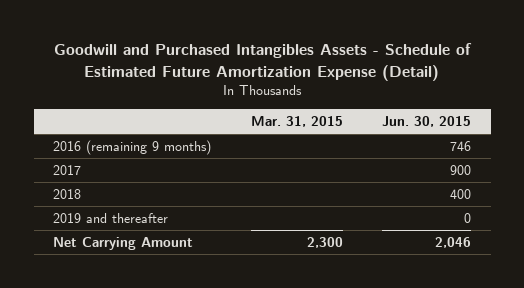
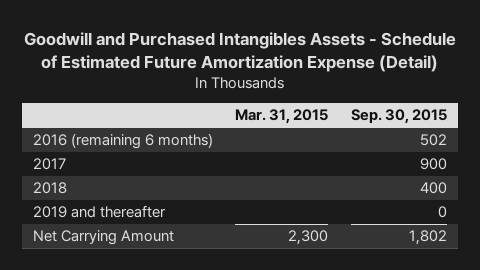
[381,115,471,127] Jun. 30, 2015 -> none
none -> [350,109,447,125] Sep. 30, 2015
[53,139,212,155] 2016 (remaining 9 months) -> [33,133,214,150] 2016 (remaining 6 months)

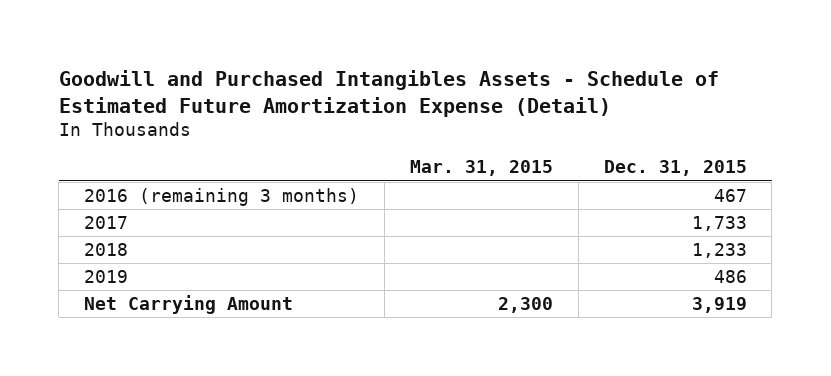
[350,109,447,125] Sep. 30, 2015 -> none
none -> [603,160,747,177] Dec. 31, 2015
[33,133,214,150] 2016 (remaining 6 months) -> [84,187,360,206] 2016 (remaining 3 months)
[33,205,167,219] 2019 and thereafter -> none
none -> [84,269,129,283] 2019

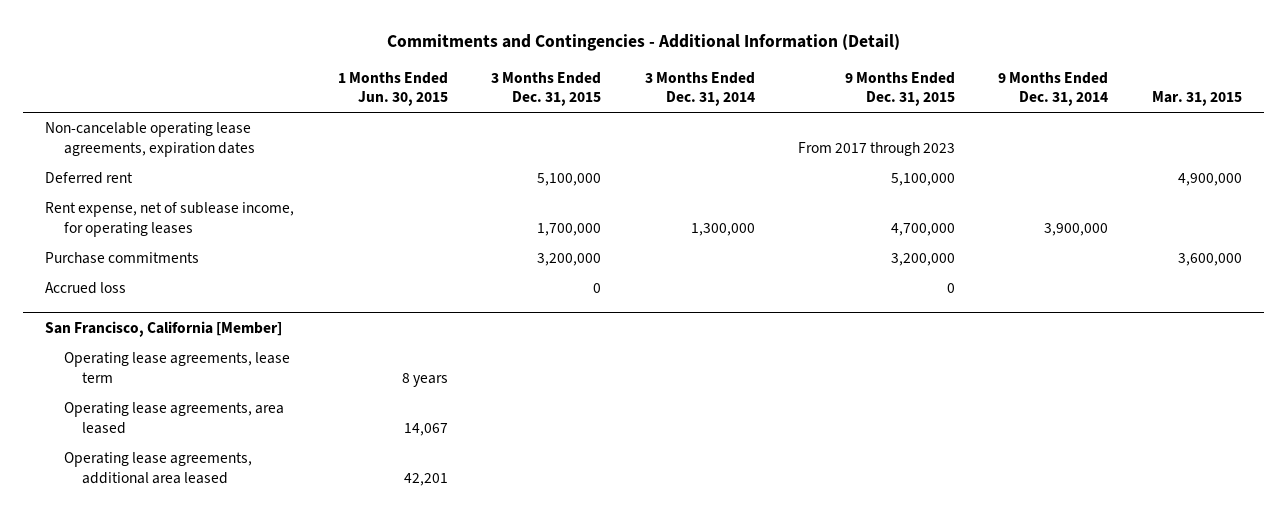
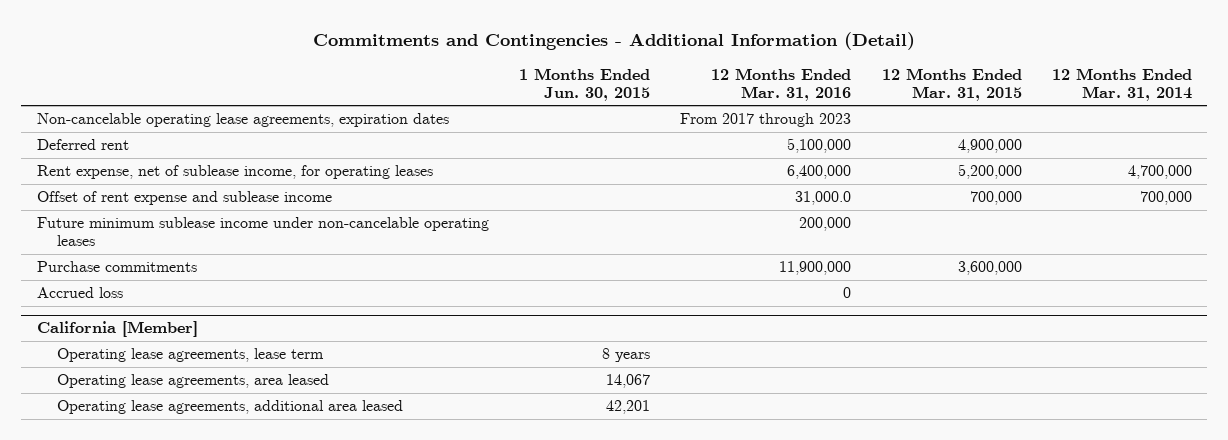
[491,71,602,107] 3 Months Ended Dec. 31, 2015 -> none
[644,71,755,107] 3 Months Ended Dec. 31, 2014 -> none
[844,71,955,107] 9 Months Ended Dec. 31, 2015 -> none
[998,71,1109,107] 9 Months Ended Dec. 31, 2014 -> none
[1151,91,1242,107] Mar. 31, 2015 -> none
none -> [711,67,852,101] 12 Months Ended Mar. 31, 2016
none -> [881,67,1022,101] 12 Months Ended Mar. 31, 2015
none -> [1051,67,1192,101] 12 Months Ended Mar. 31, 2014
none -> [36,191,332,206] Offset of rent expense and sublease income
none -> [36,217,489,247] Future minimum sublease income under non-cancelable operating leases
[45,321,283,338] San Francisco, California [Member] -> [36,321,198,338] California [Member]

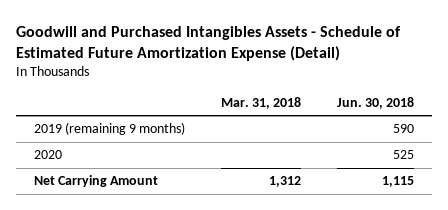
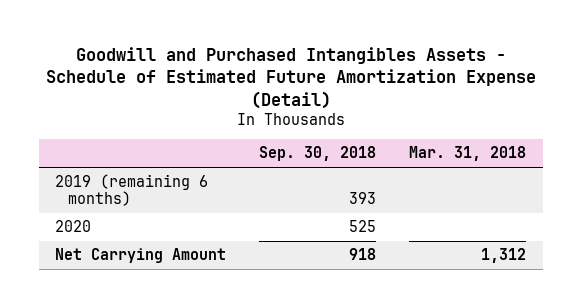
[336,96,414,109] Jun. 30, 2018 -> none
none -> [259,146,377,162] Sep. 30, 2018
[33,122,185,136] 2019 (remaining 9 months) -> [55,174,209,207] 2019 (remaining 6 months)

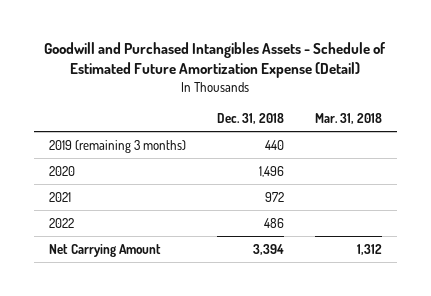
[259,146,377,162] Sep. 30, 2018 -> none
none -> [216,112,284,124] Dec. 31, 2018
[55,174,209,207] 2019 (remaining 6 months) -> [49,139,187,153] 2019 (remaining 3 months)
none -> [49,191,72,202] 2021
none -> [49,217,75,228] 2022

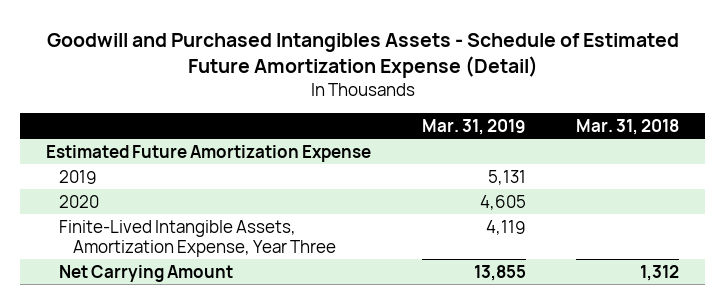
[216,112,284,124] Dec. 31, 2018 -> none
none -> [421,118,526,135] Mar. 31, 2019
[49,139,187,153] 2019 (remaining 3 months) -> none
none -> [45,144,371,162] Estimated Future Amortization Expense
none -> [59,169,98,184] 2019
[49,217,75,228] 2022 -> none
[49,191,72,202] 2021 -> [59,219,336,257] Finite-Lived Intangible Assets, Amortization Expense, Year Three

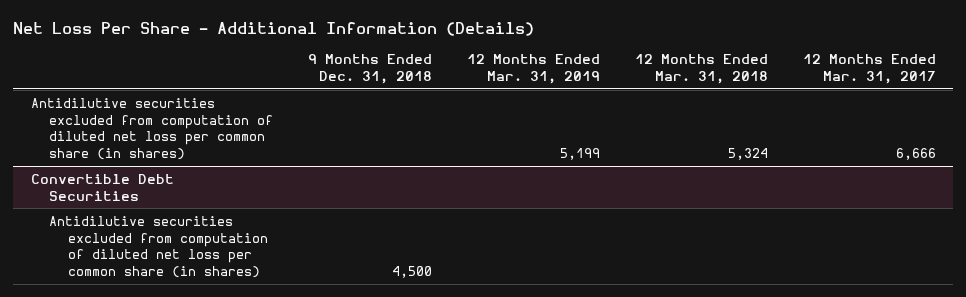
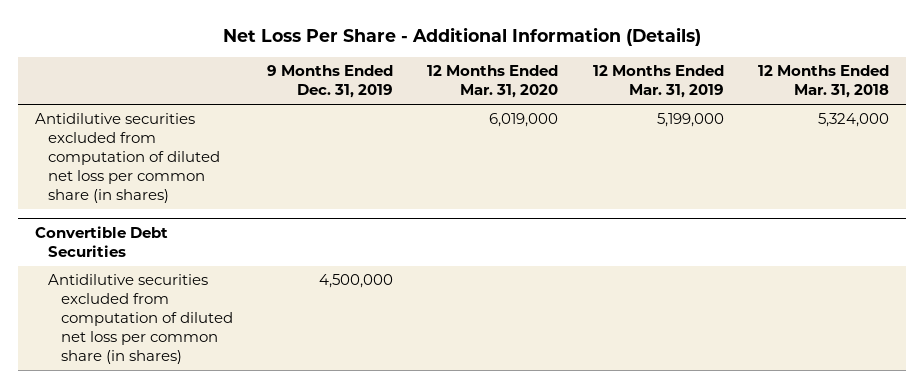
[308,54,433,85] 9 Months Ended Dec. 31, 2018 -> none
[802,54,936,85] 12 Months Ended Mar. 31, 2017 -> none
none -> [267,65,394,99] 9 Months Ended Dec. 31, 2019
none -> [427,65,559,99] 12 Months Ended Mar. 31, 2020
[559,148,600,161] 5,199 -> [656,113,724,128] 5,199,000
[727,148,768,161] 5,324 -> [817,113,889,128] 5,324,000

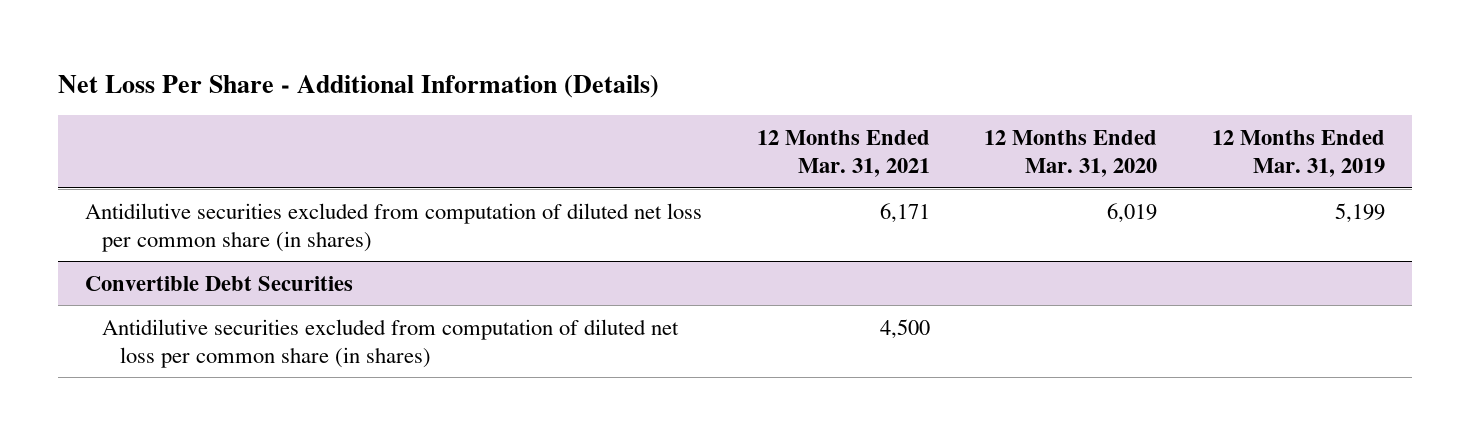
[267,65,394,99] 9 Months Ended Dec. 31, 2019 -> none
[757,65,889,99] 12 Months Ended Mar. 31, 2018 -> none
none -> [756,129,930,177] 12 Months Ended Mar. 31, 2021
[489,113,559,128] 6,019,000 -> [1107,202,1158,223] 6,019
[656,113,724,128] 5,199,000 -> [1334,202,1385,223] 5,199

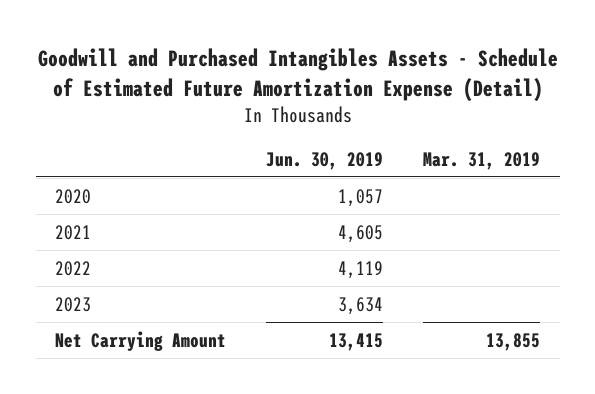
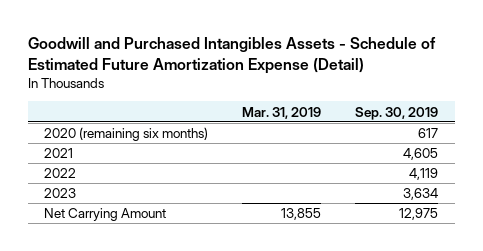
[266,151,384,170] Jun. 30, 2019 -> none
none -> [355,106,439,120] Sep. 30, 2019
[55,188,92,204] 2020 -> [44,127,209,142] 2020 (remaining six months)

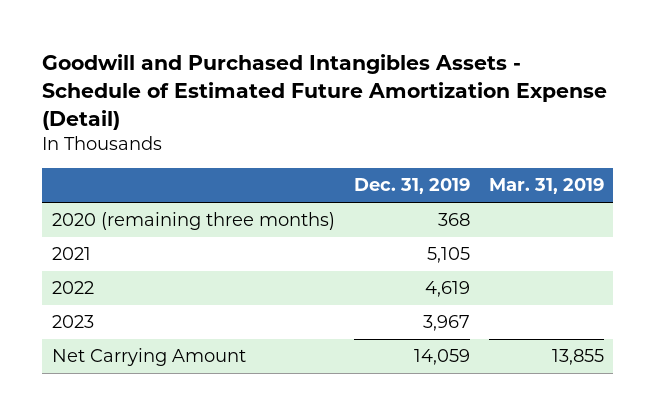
[355,106,439,120] Sep. 30, 2019 -> none
none -> [353,178,470,195] Dec. 31, 2019
[44,127,209,142] 2020 (remaining six months) -> [51,212,335,231] 2020 (remaining three months)

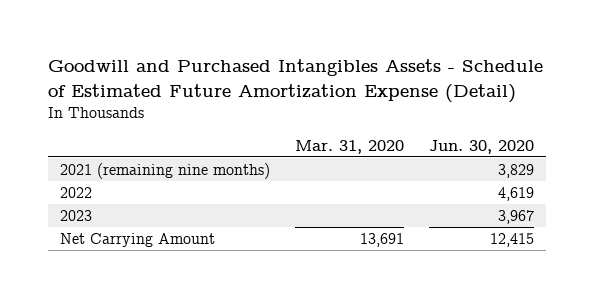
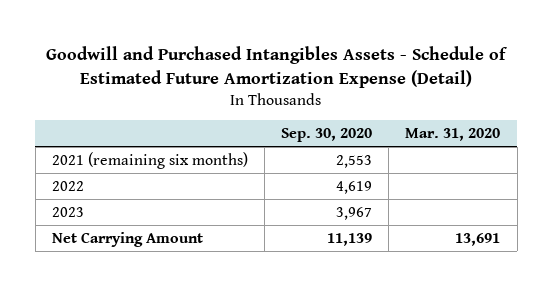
[429,139,535,154] Jun. 30, 2020 -> none
none -> [281,128,373,143] Sep. 30, 2020
[60,163,271,180] 2021 (remaining nine months) -> [51,151,248,169] 2021 (remaining six months)

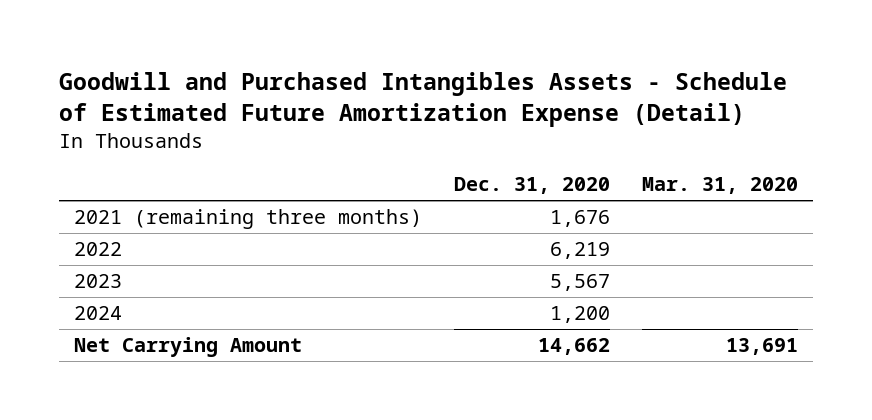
[281,128,373,143] Sep. 30, 2020 -> none
none -> [453,177,610,195] Dec. 31, 2020
[51,151,248,169] 2021 (remaining six months) -> [74,209,423,230] 2021 (remaining three months)
none -> [74,306,123,321] 2024

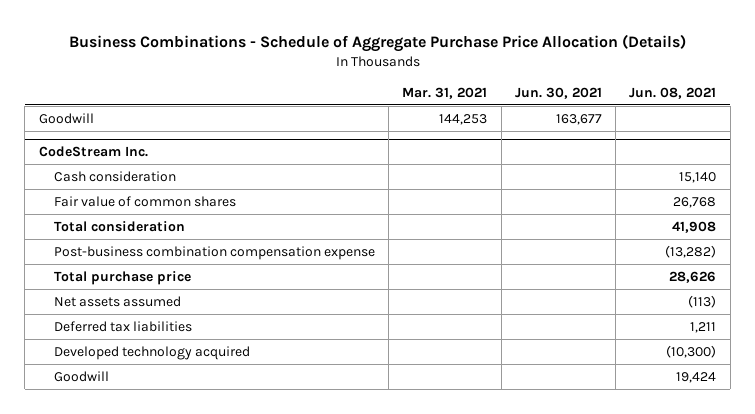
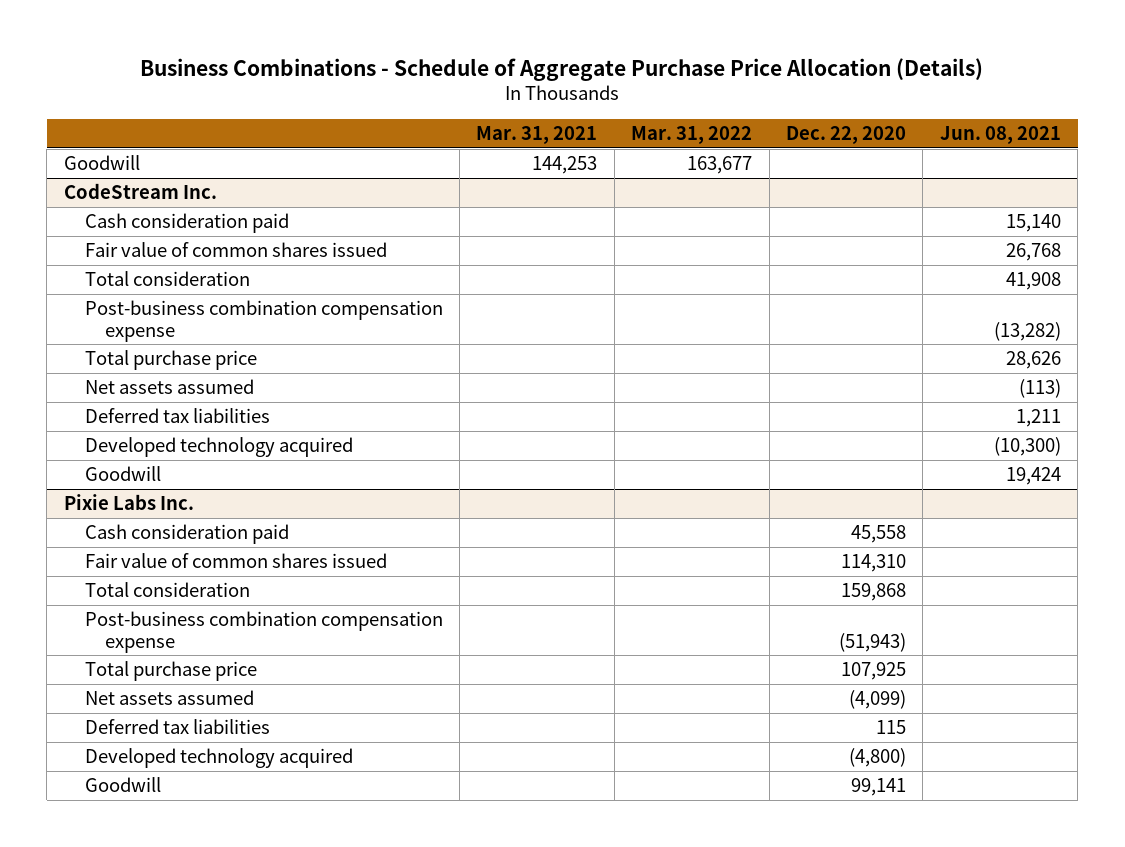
[514,86,602,99] Jun. 30, 2021 -> none
none -> [631,125,753,144] Mar. 31, 2022
none -> [786,125,907,144] Dec. 22, 2020
[53,170,176,182] Cash consideration -> [84,213,289,234] Cash consideration paid
[53,195,236,207] Fair value of common shares -> [84,242,387,258] Fair value of common shares issued
none -> [63,494,194,511] Pixie Labs Inc.
none -> [84,524,289,545] Cash consideration paid
none -> [84,553,387,569] Fair value of common shares issued
none -> [84,582,250,598] Total consideration
none -> [84,611,443,653] Post-business combination compensation expense
none -> [84,661,257,682] Total purchase price
none -> [84,690,254,706] Net assets assumed
none -> [84,719,270,735] Deferred tax liabilities
none -> [84,748,353,769] Developed technology acquired
none -> [84,777,161,793] Goodwill

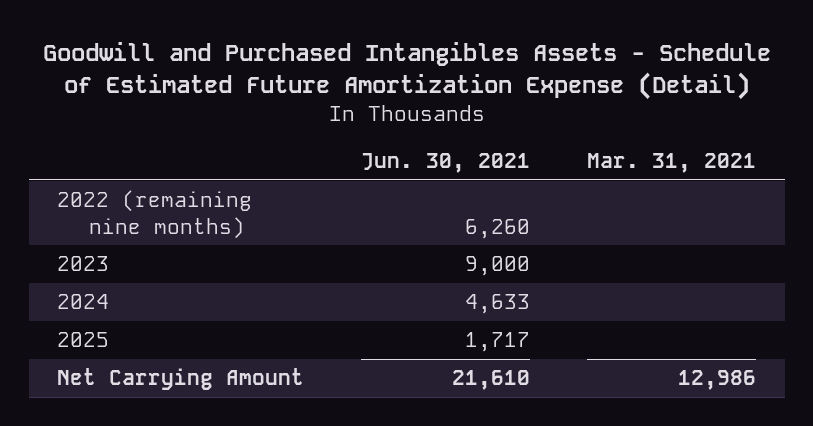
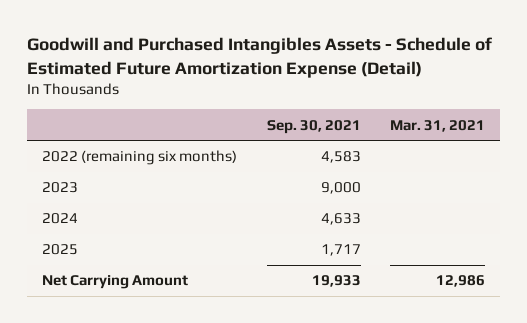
[361,153,531,174] Jun. 30, 2021 -> none
none -> [266,119,361,134] Sep. 30, 2021
[57,190,253,239] 2022 (remaining nine months) -> [41,150,237,166] 2022 (remaining six months)

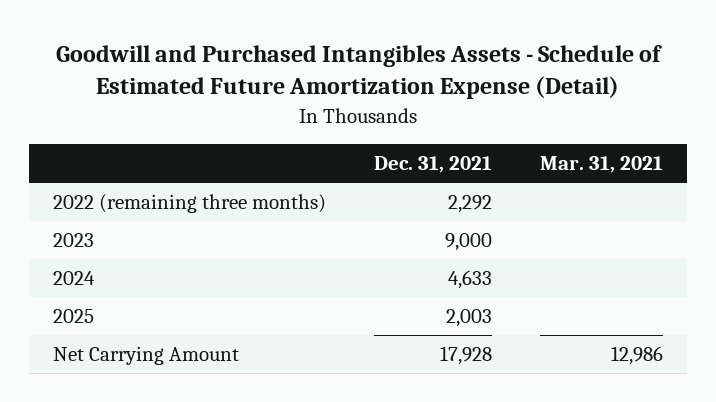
[266,119,361,134] Sep. 30, 2021 -> none
none -> [374,155,493,173] Dec. 31, 2021
[41,150,237,166] 2022 (remaining six months) -> [52,194,326,214] 2022 (remaining three months)

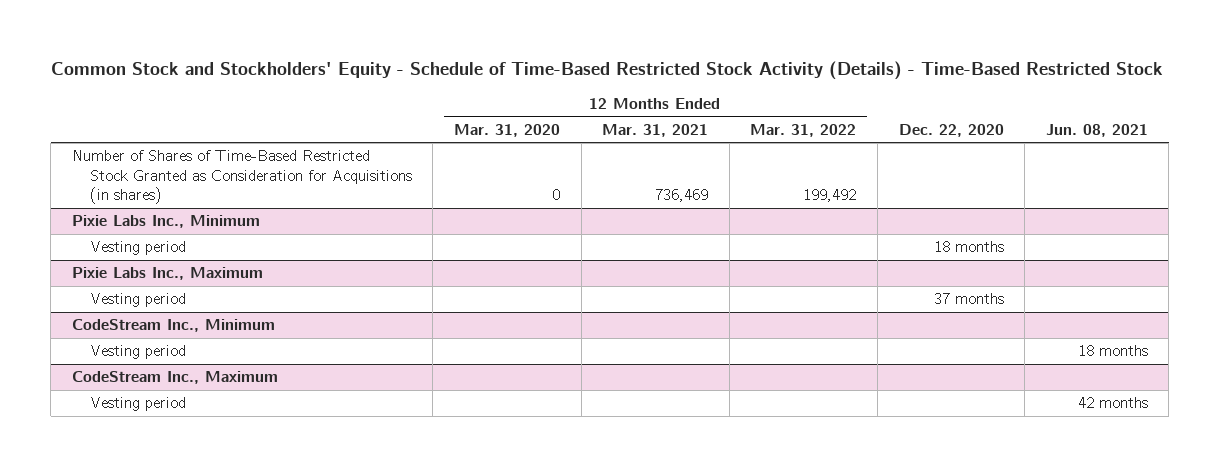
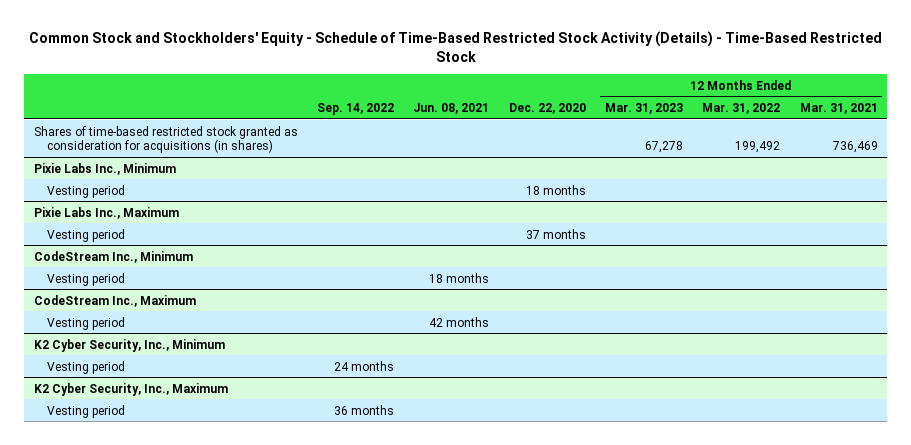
[454,123,561,137] Mar. 31, 2020 -> none
none -> [316,103,394,116] Sep. 14, 2022
none -> [604,103,683,115] Mar. 31, 2023
[71,150,412,205] Number of Shares of Time-Based Restricted Stock Granted as Consideration for Acquisitions (in shares) -> [33,125,298,154] Shares of time-based restricted stock granted as consideration for acquisitions (in shares)
none -> [33,338,225,352] K2 Cyber Security, Inc., Minimum
none -> [47,360,126,374] Vesting period
none -> [33,382,228,396] K2 Cyber Security, Inc., Maximum
none -> [47,404,126,418] Vesting period

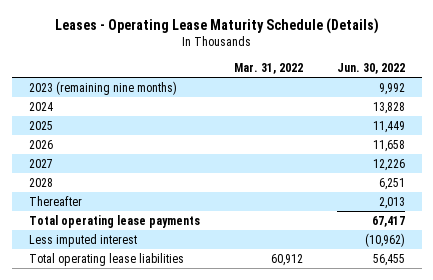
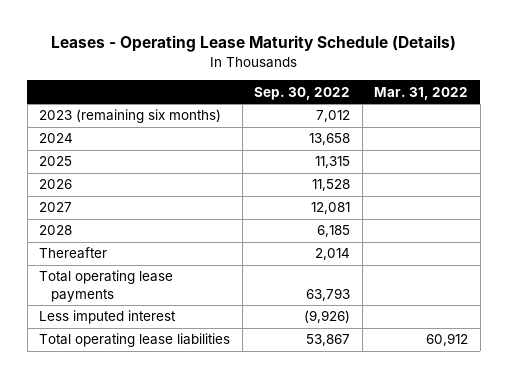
[336,63,405,75] Jun. 30, 2022 -> none
none -> [254,86,351,100] Sep. 30, 2022
[28,80,177,95] 2023 (remaining nine months) -> [39,109,222,124] 2023 (remaining six months)

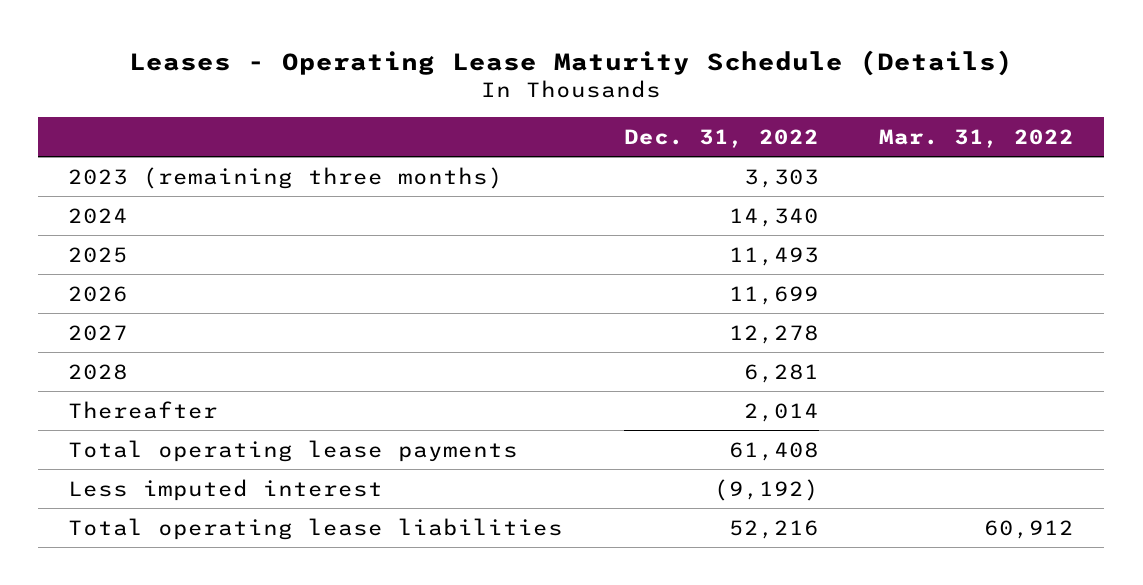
[254,86,351,100] Sep. 30, 2022 -> none
none -> [623,129,819,149] Dec. 31, 2022
[39,109,222,124] 2023 (remaining six months) -> [68,166,504,189] 2023 (remaining three months)

